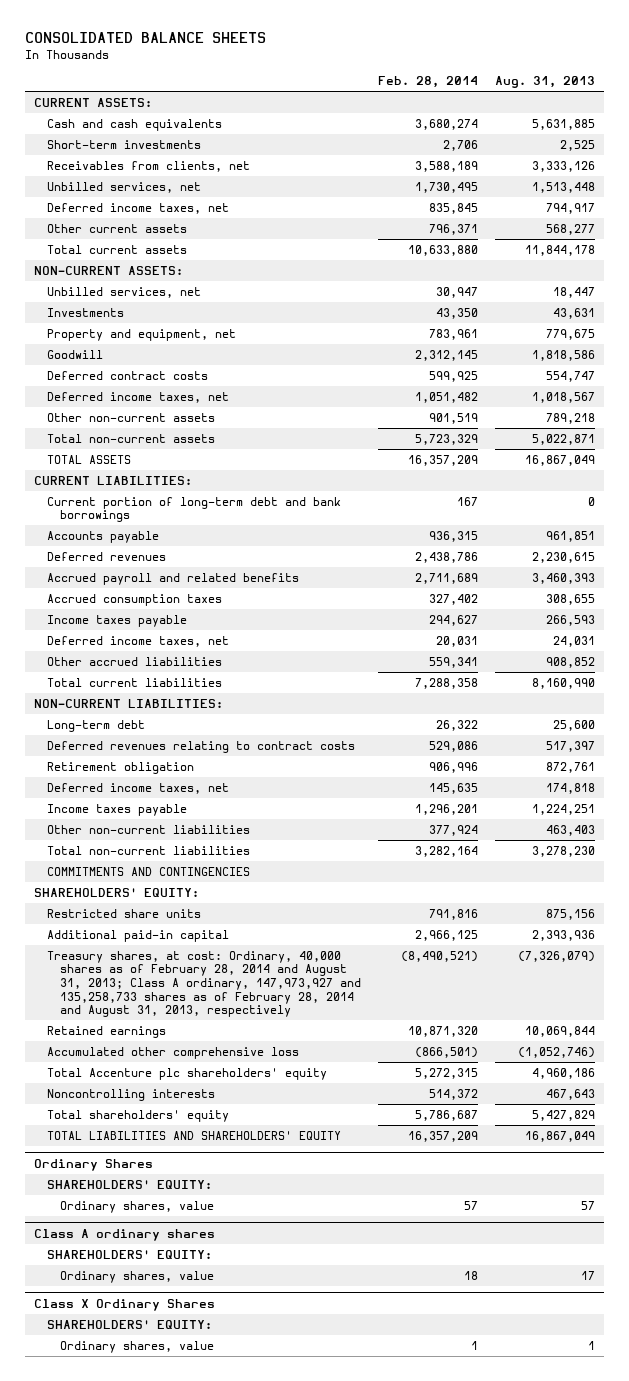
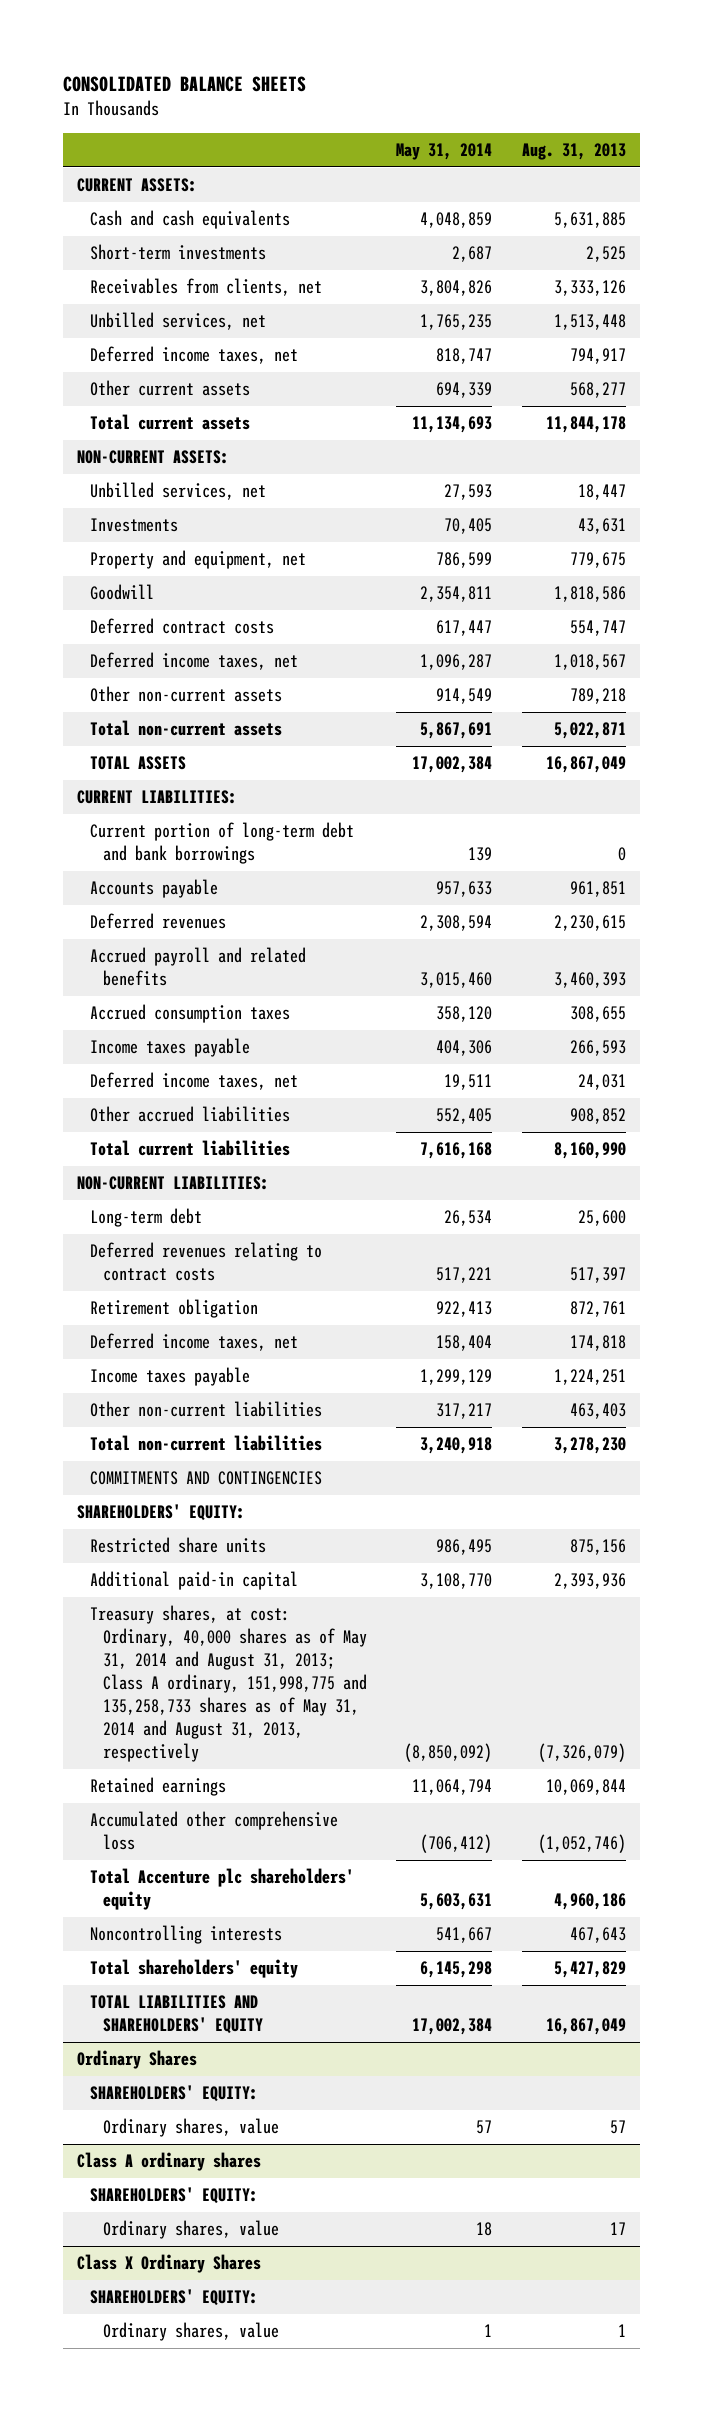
[377,76,478,89] Feb. 28, 2014 -> none
none -> [396,143,493,161] May 31, 2014
[46,950,361,1018] Treasury shares, at cost: Ordinary, 40,000 shares as of February 28, 2014 and August 31, 2013; Class A ordinary, 147,973,927 and 135,258,733 shares as of February 28, 2014 and August 31, 2013, respectively -> [90,1605,368,1763] Treasury shares, at cost: Ordinary, 40,000 shares as of May 31, 2014 and August 31, 2013; Class A ordinary, 151,998,775 and 135,258,733 shares as of May 31, 2014 and August 31, 2013, respectively

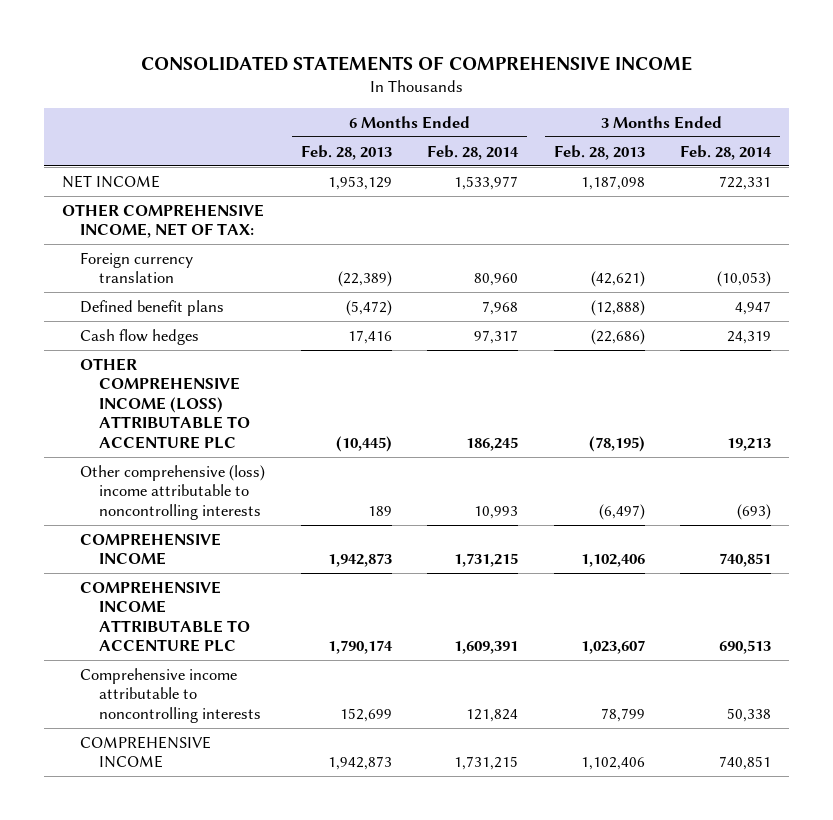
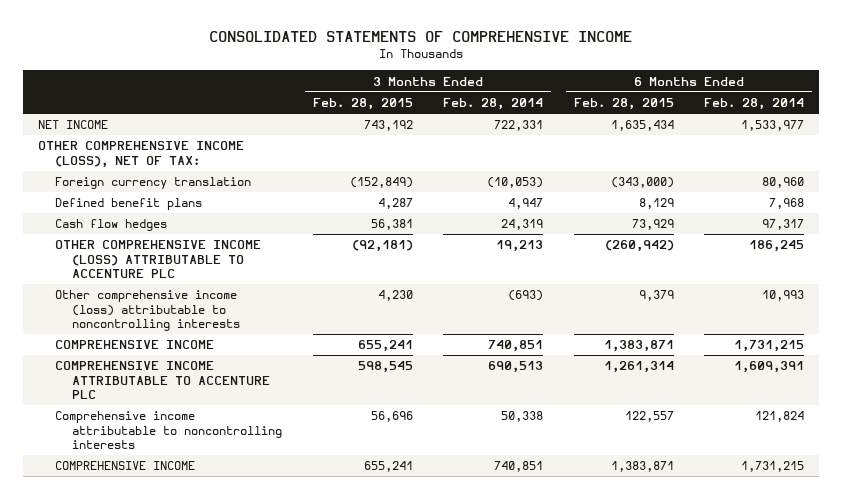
[300,144,392,160] Feb. 28, 2013 -> none
[553,144,645,160] Feb. 28, 2013 -> none
none -> [312,97,413,110] Feb. 28, 2015
none -> [573,97,674,110] Feb. 28, 2015
[61,203,264,239] OTHER COMPREHENSIVE INCOME, NET OF TAX: -> [38,141,245,168] OTHER COMPREHENSIVE INCOME (LOSS), NET OF TAX:
[80,464,266,520] Other comprehensive (loss) income attributable to noncontrolling interests -> [55,290,241,332] Other comprehensive income (loss) attributable to noncontrolling interests

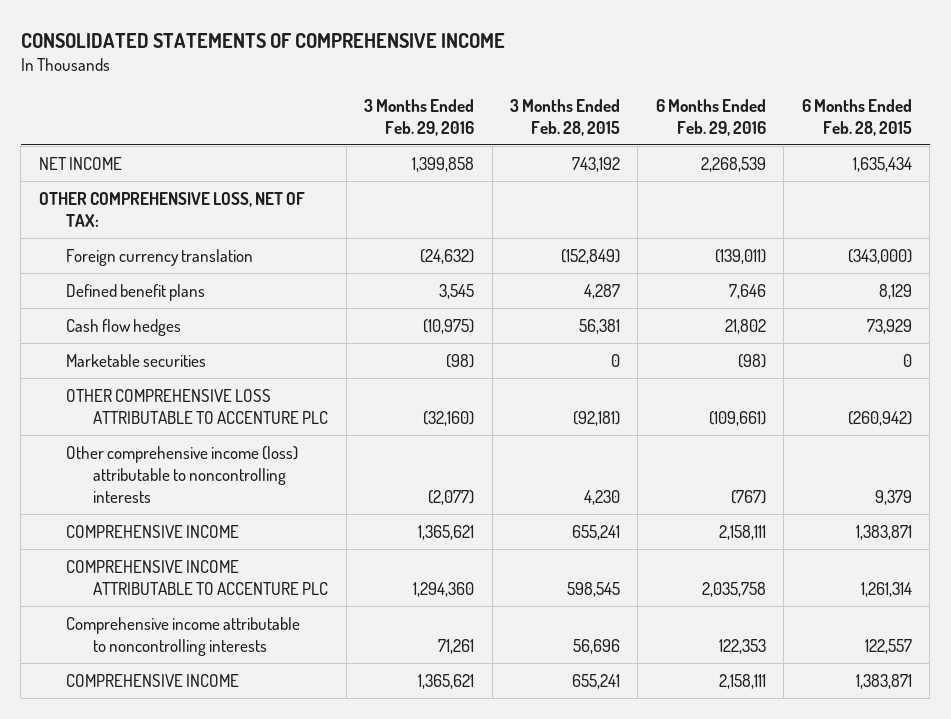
[443,97,544,110] Feb. 28, 2014 -> none
[704,97,805,110] Feb. 28, 2014 -> none
none -> [364,98,475,136] 3 Months Ended Feb. 29, 2016
none -> [655,98,766,136] 6 Months Ended Feb. 29, 2016
[38,141,245,168] OTHER COMPREHENSIVE INCOME (LOSS), NET OF TAX: -> [38,191,305,227] OTHER COMPREHENSIVE LOSS, NET OF TAX:
none -> [66,353,207,367] Marketable securities
[55,240,262,279] OTHER COMPREHENSIVE INCOME (LOSS) ATTRIBUTABLE TO ACCENTURE PLC -> [66,388,329,424] OTHER COMPREHENSIVE LOSS ATTRIBUTABLE TO ACCENTURE PLC

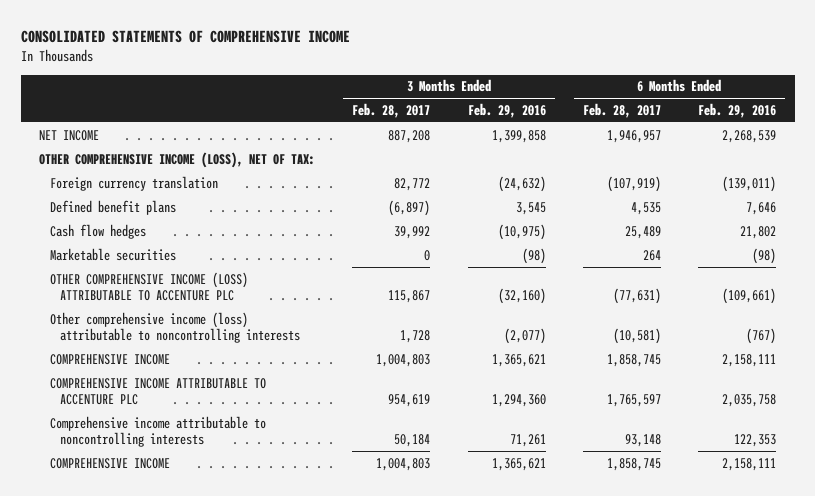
[510,98,621,136] 3 Months Ended Feb. 28, 2015 -> none
[801,98,912,136] 6 Months Ended Feb. 28, 2015 -> none
none -> [352,102,431,118] Feb. 28, 2017
none -> [582,102,661,118] Feb. 28, 2017
[38,191,305,227] OTHER COMPREHENSIVE LOSS, NET OF TAX: -> [39,151,316,168] OTHER COMPREHENSIVE INCOME (LOSS), NET OF TAX:
[66,388,329,424] OTHER COMPREHENSIVE LOSS ATTRIBUTABLE TO ACCENTURE PLC -> [49,271,248,301] OTHER COMPREHENSIVE INCOME (LOSS) ATTRIBUTABLE TO ACCENTURE PLC

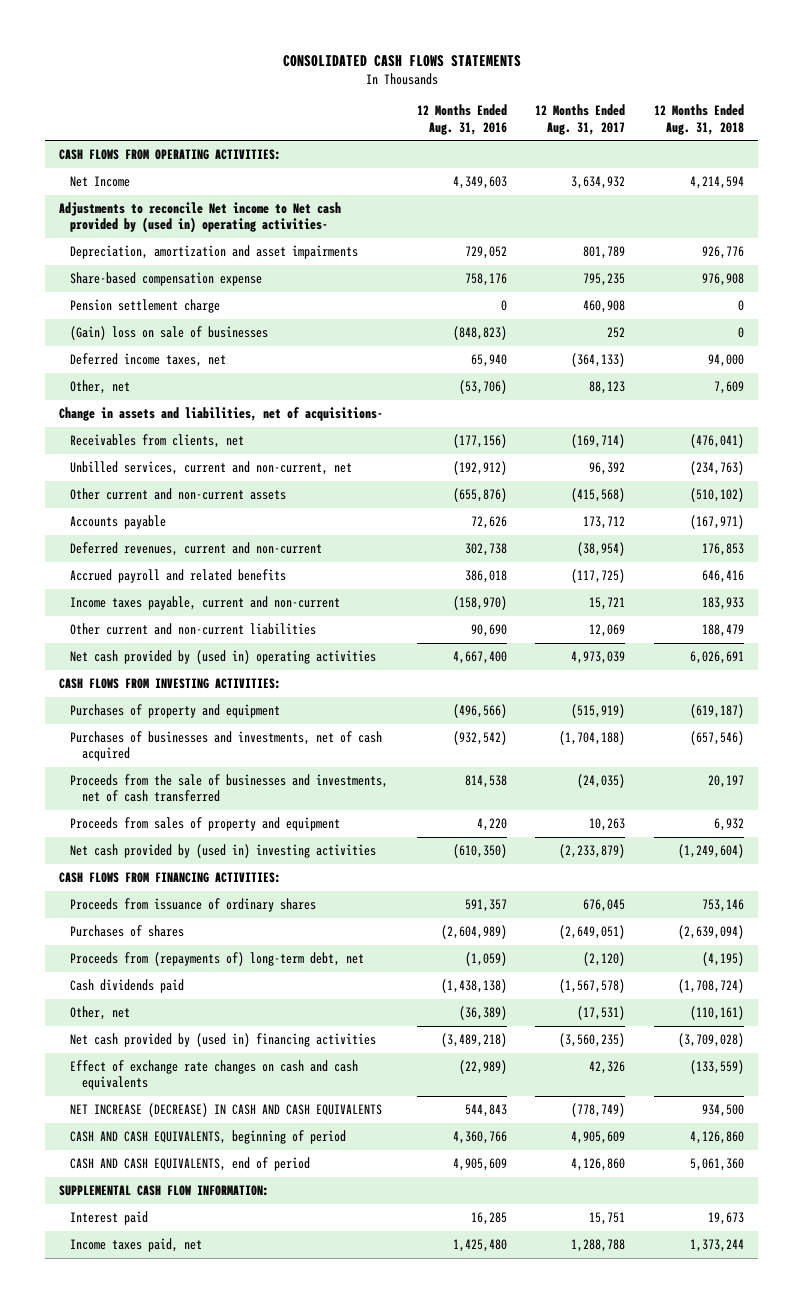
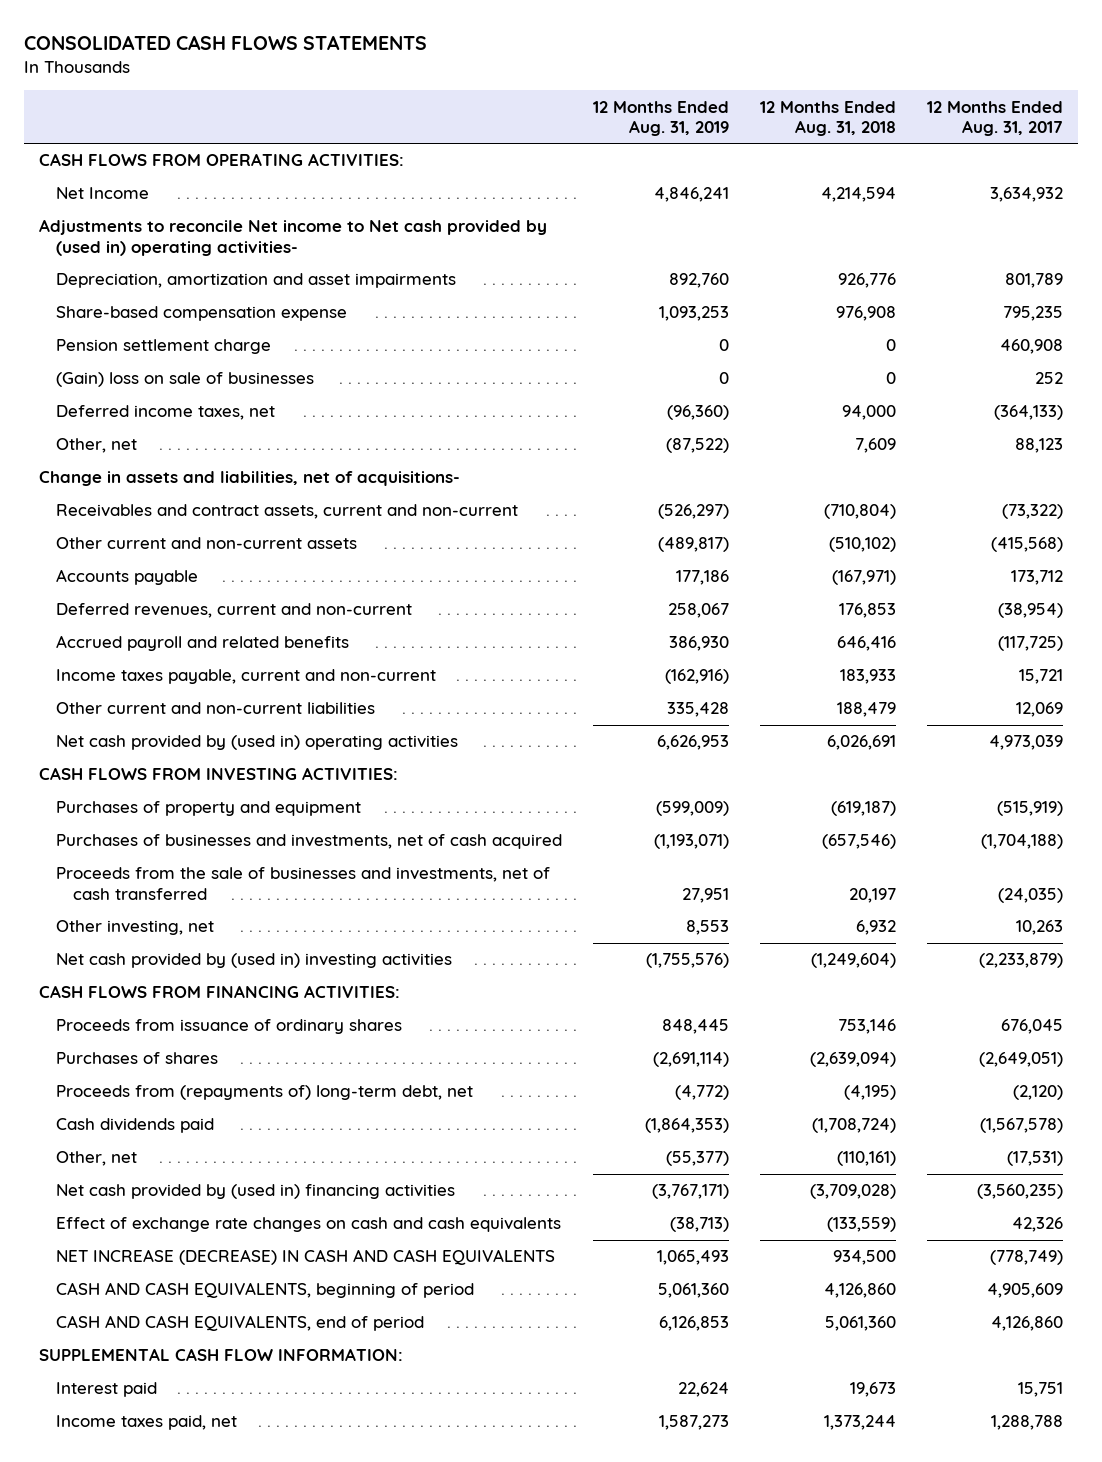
[416,104,507,135] 12 Months Ended Aug. 31, 2016 -> none
none -> [592,100,729,136] 12 Months Ended Aug. 31, 2019
[70,434,245,449] Receivables from clients, net -> none
[70,461,353,476] Unbilled services, current and non-current, net -> none
none -> [55,504,518,520] Receivables and contract assets, current and non-current
[70,817,341,832] Proceeds from sales of property and equipment -> [55,920,214,936] Other investing, net

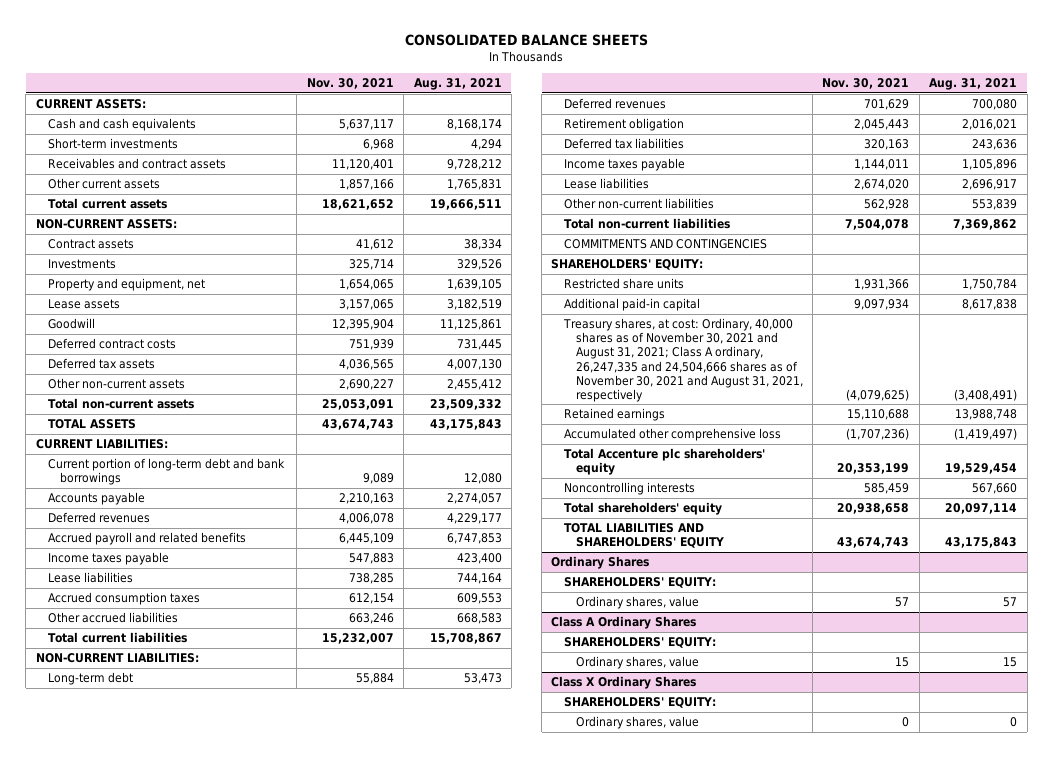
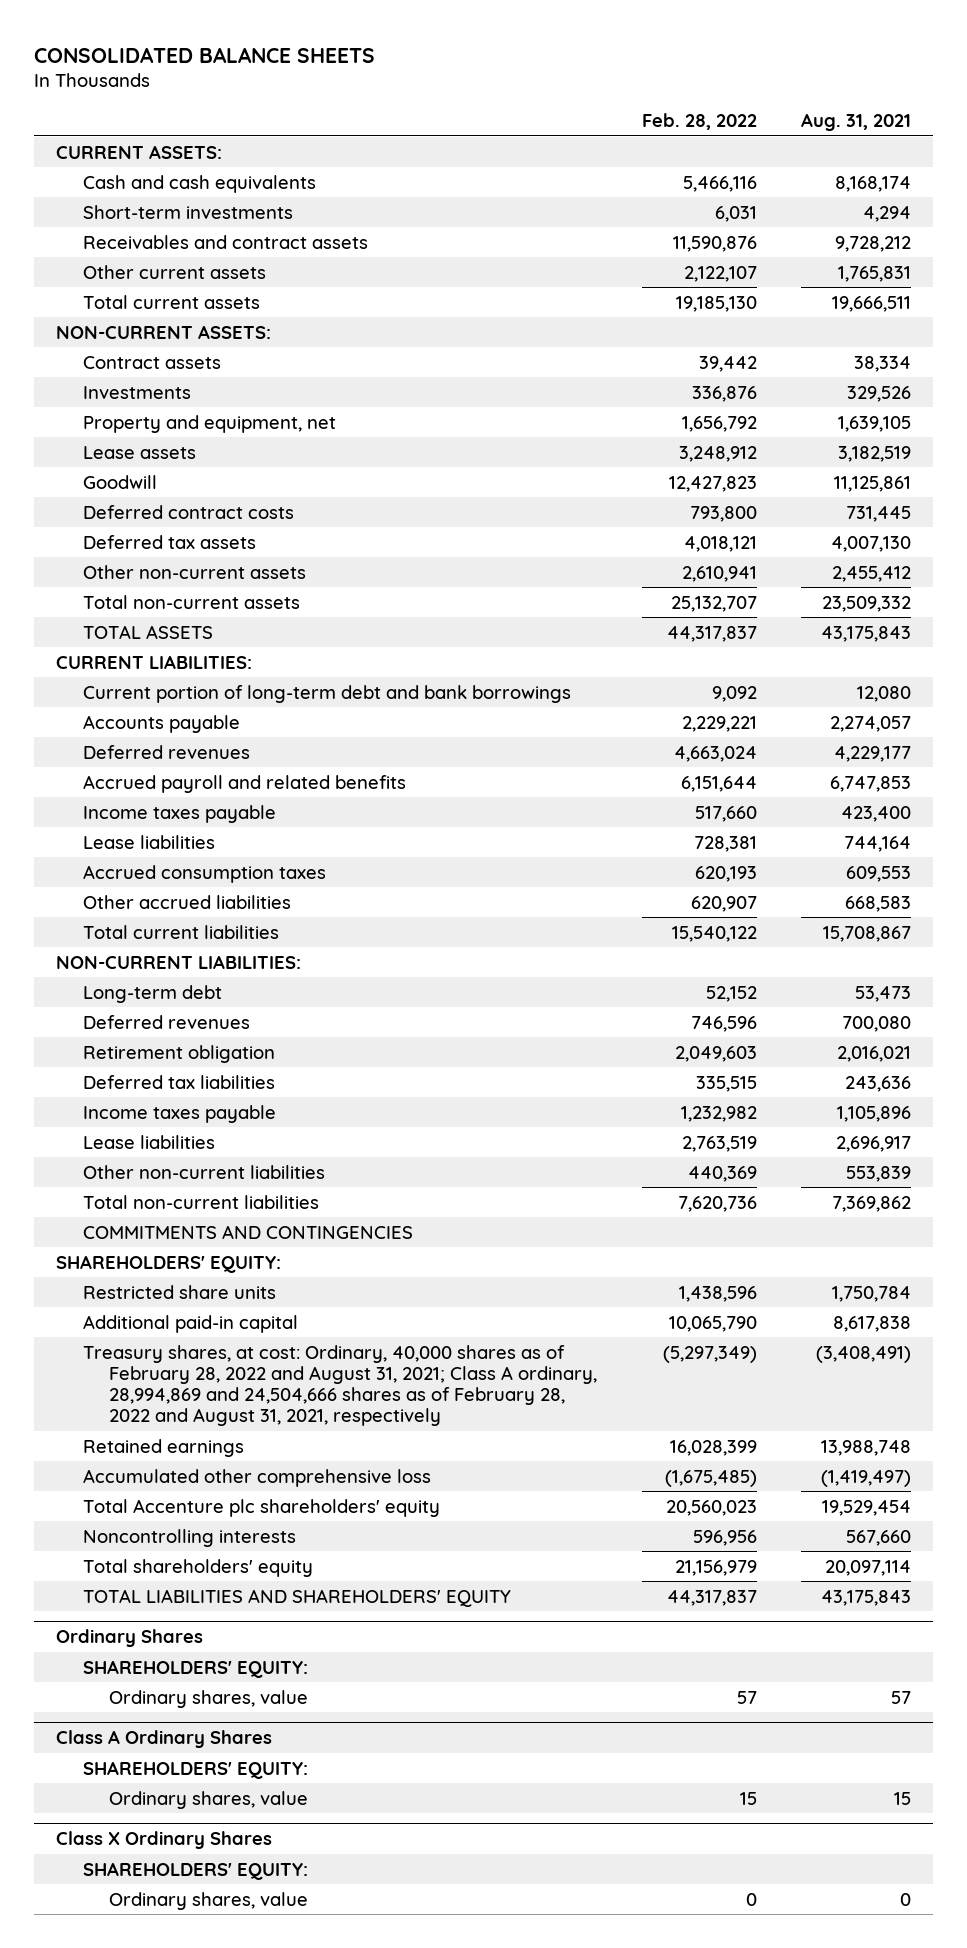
[306,78,394,90] Nov. 30, 2021 -> none
none -> [641,113,757,131] Feb. 28, 2022
[562,318,803,402] Treasury shares, at cost: Ordinary, 40,000 shares as of November 30, 2021 and August 31, 2021; Class A ordinary, 26,247,335 and 24,504,666 shares as of November 30, 2021 and August 31, 2021, respectively -> [82,1344,598,1427] Treasury shares, at cost: Ordinary, 40,000 shares as of February 28, 2022 and August 31, 2021; Class A ordinary, 28,994,869 and 24,504,666 shares as of February 28, 2022 and August 31, 2021, respectively

